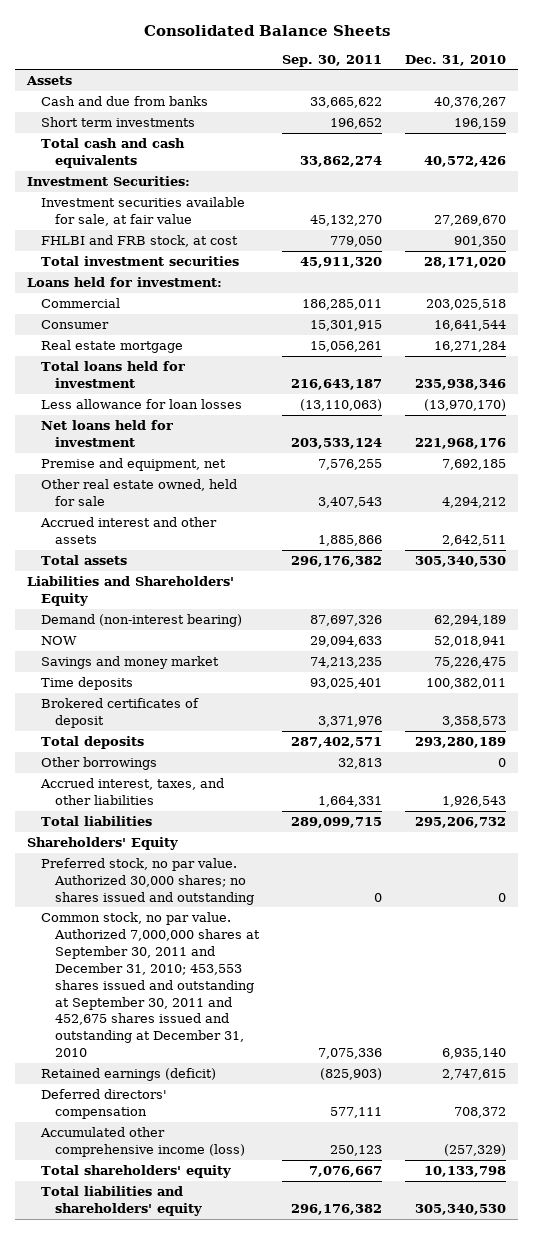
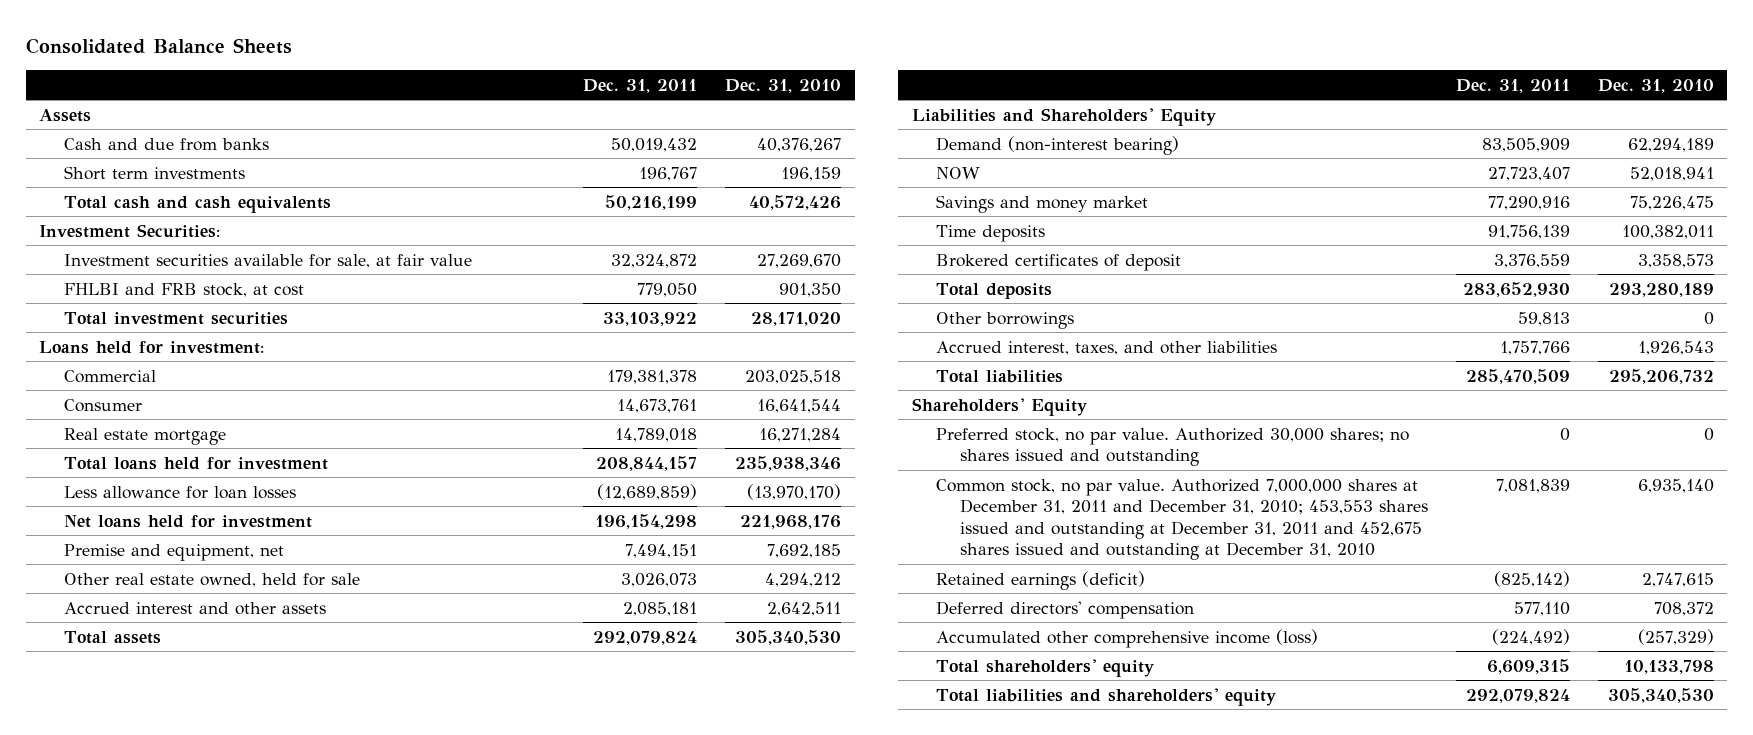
[282,54,383,67] Sep. 30, 2011 -> none
none -> [583,78,698,93] Dec. 31, 2011
[40,912,260,1058] Common stock, no par value. Authorized 7,000,000 shares at September 30, 2011 and December 31, 2010; 453,553 shares issued and outstanding at September 30, 2011 and 452,675 shares issued and outstanding at December 31, 2010 -> [936,478,1429,561] Common stock, no par value. Authorized 7,000,000 shares at December 31, 2011 and December 31, 2010; 453,553 shares issued and outstanding at December 31, 2011 and 452,675 shares issued and outstanding at December 31, 2010

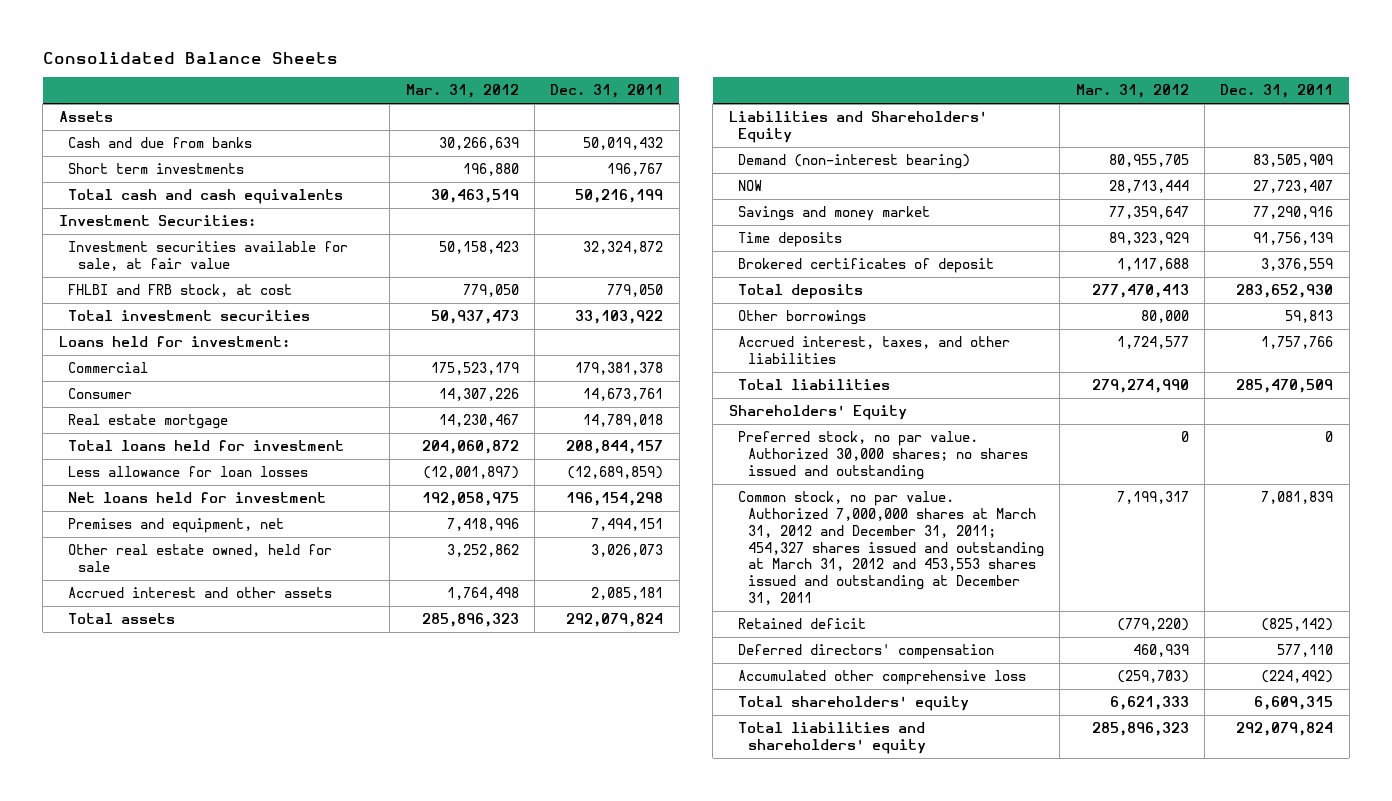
[725,78,842,93] Dec. 31, 2010 -> none
none -> [405,84,519,99] Mar. 31, 2012
[63,543,284,561] Premise and equipment, net -> [68,518,285,534] Premises and equipment, net
[936,478,1429,561] Common stock, no par value. Authorized 7,000,000 shares at December 31, 2011 and December 31, 2010; 453,553 shares issued and outstanding at December 31, 2011 and 452,675 shares issued and outstanding at December 31, 2010 -> [738,491,1044,606] Common stock, no par value. Authorized 7,000,000 shares at March 31, 2012 and December 31, 2011; 454,327 shares issued and outstanding at March 31, 2012 and 453,553 shares issued and outstanding at December 31, 2011
[936,570,1146,590] Retained earnings (deficit) -> [738,618,867,630] Retained deficit
[936,628,1319,648] Accumulated other comprehensive income (loss) -> [738,670,1027,686] Accumulated other comprehensive loss

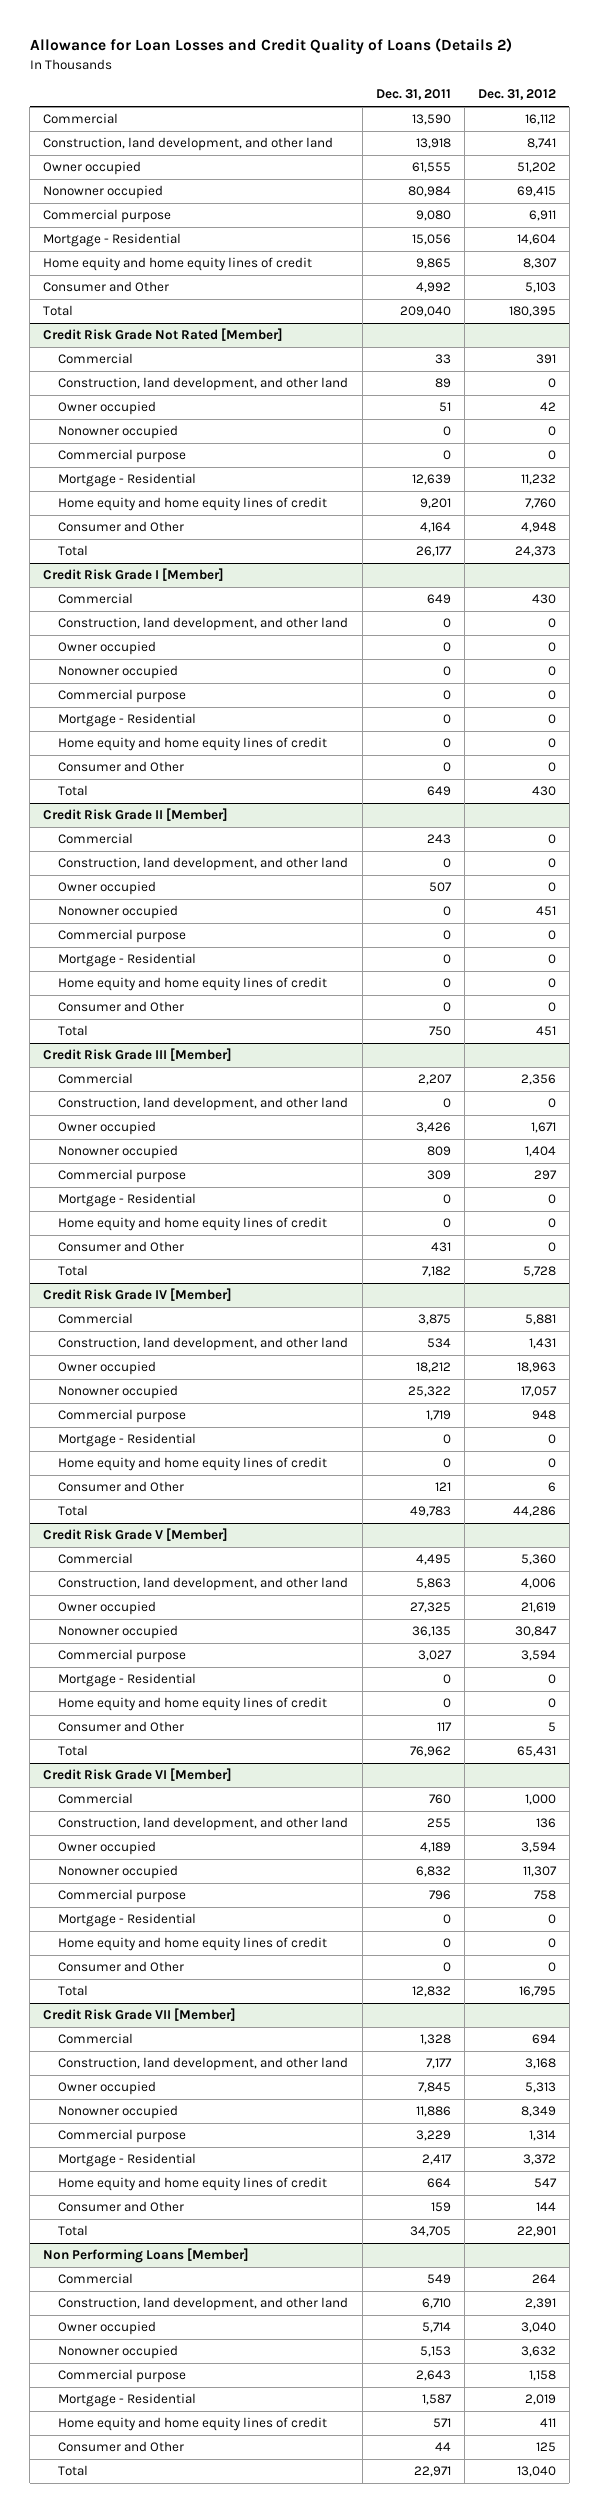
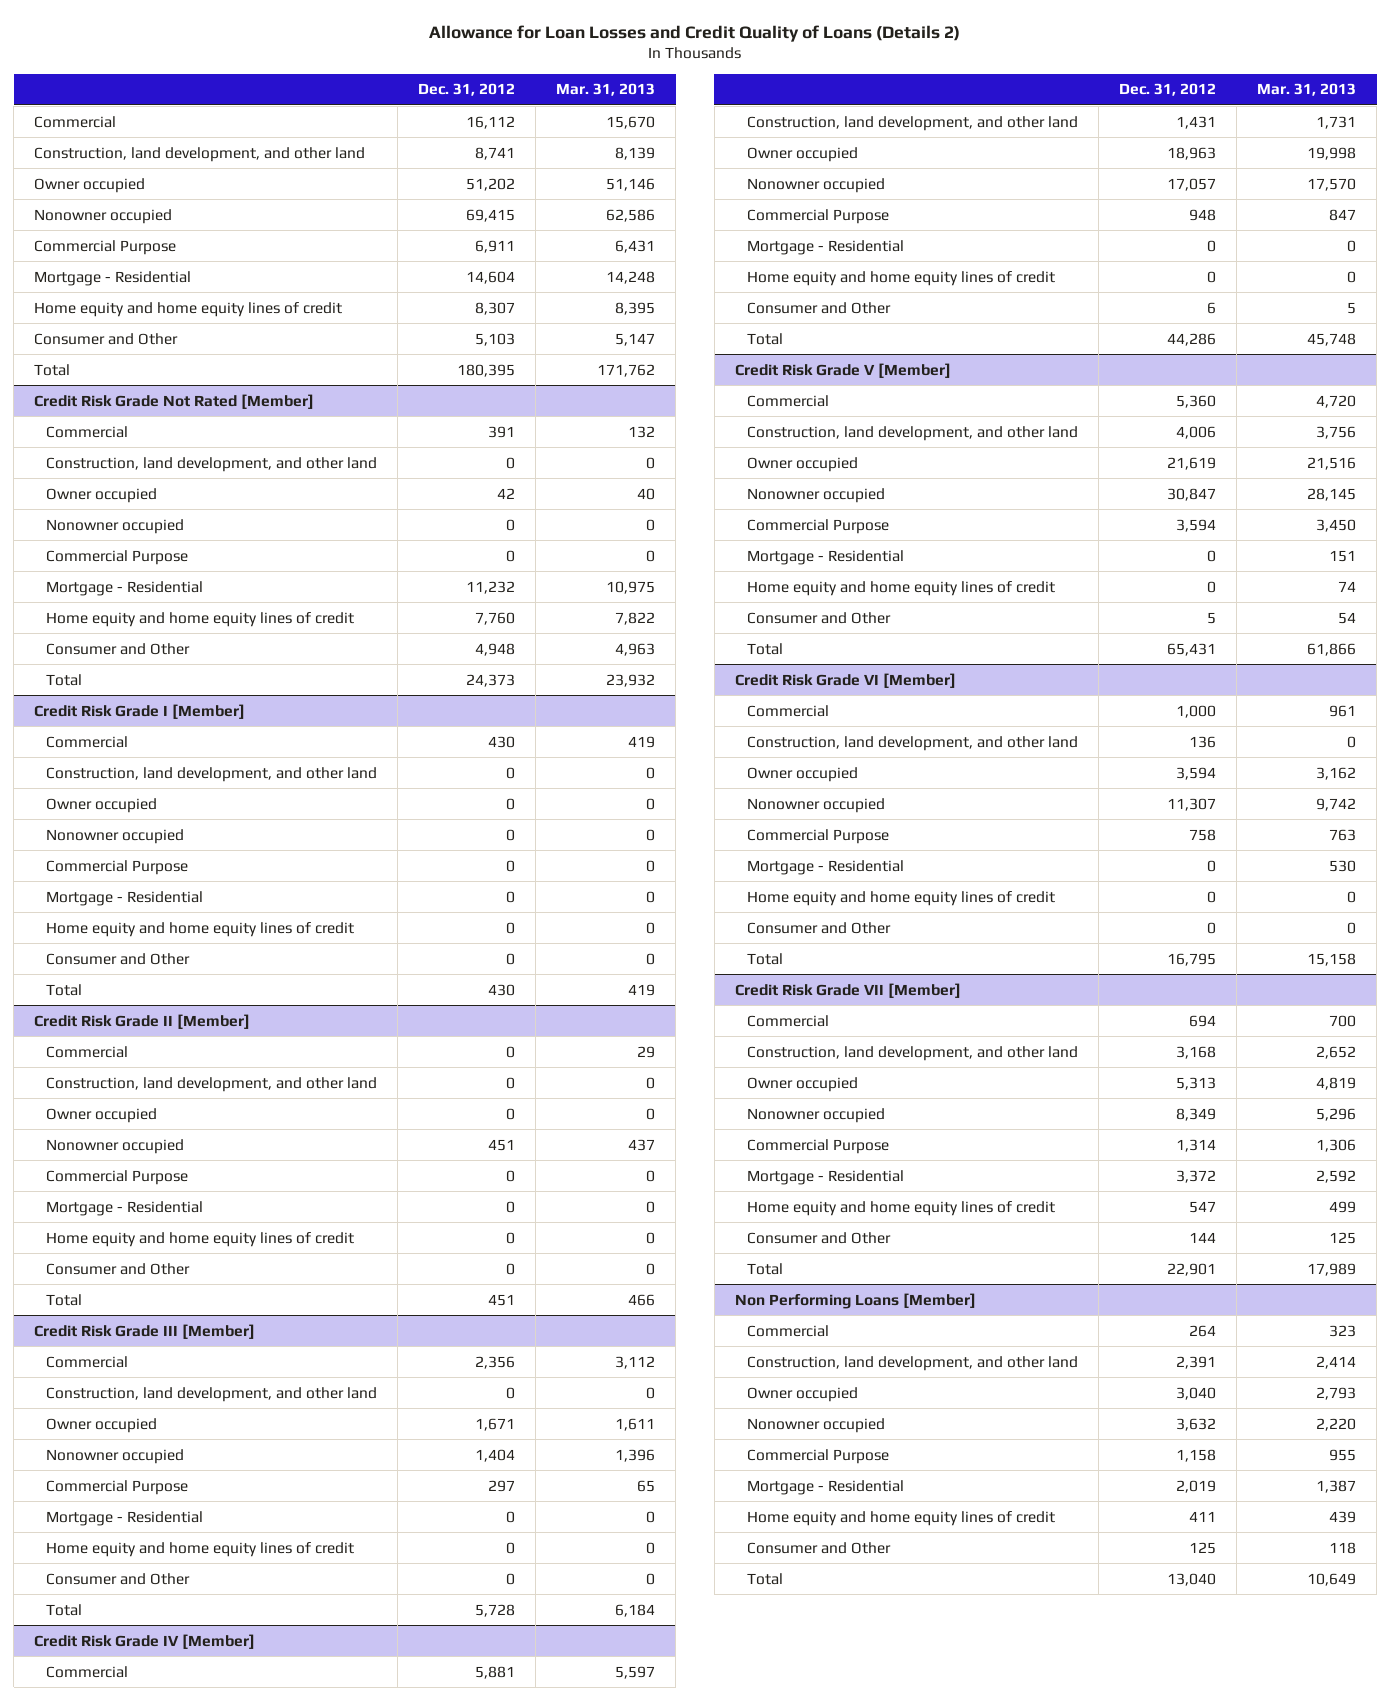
[375,89,451,101] Dec. 31, 2011 -> none
none -> [556,83,656,97] Mar. 31, 2013
[43,209,172,224] Commercial purpose -> [34,239,177,255] Commercial Purpose
[58,449,187,464] Commercial purpose -> [46,549,189,565] Commercial Purpose
[58,689,187,704] Commercial purpose -> [46,859,189,875] Commercial Purpose
[58,929,187,944] Commercial purpose -> [46,1169,189,1185] Commercial Purpose
[58,1169,187,1184] Commercial purpose -> [46,1479,189,1495] Commercial Purpose
[58,1409,187,1424] Commercial purpose -> [747,208,890,224] Commercial Purpose
[58,1649,187,1664] Commercial purpose -> [747,518,890,534] Commercial Purpose
[58,1889,187,1904] Commercial purpose -> [747,828,890,844] Commercial Purpose
[58,2129,187,2144] Commercial purpose -> [747,1138,890,1154] Commercial Purpose
[58,2369,187,2384] Commercial purpose -> [747,1448,890,1464] Commercial Purpose

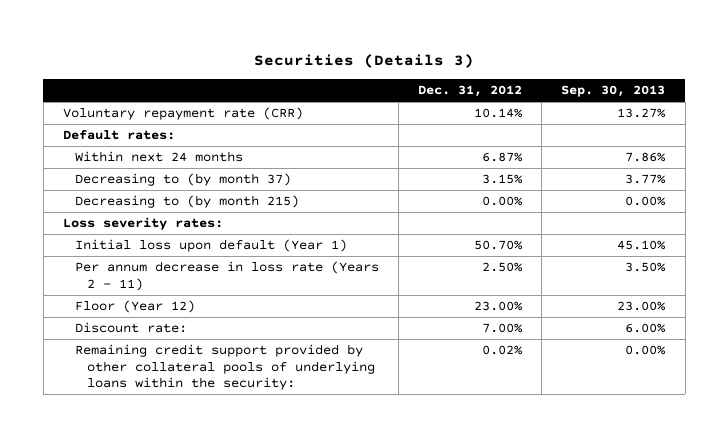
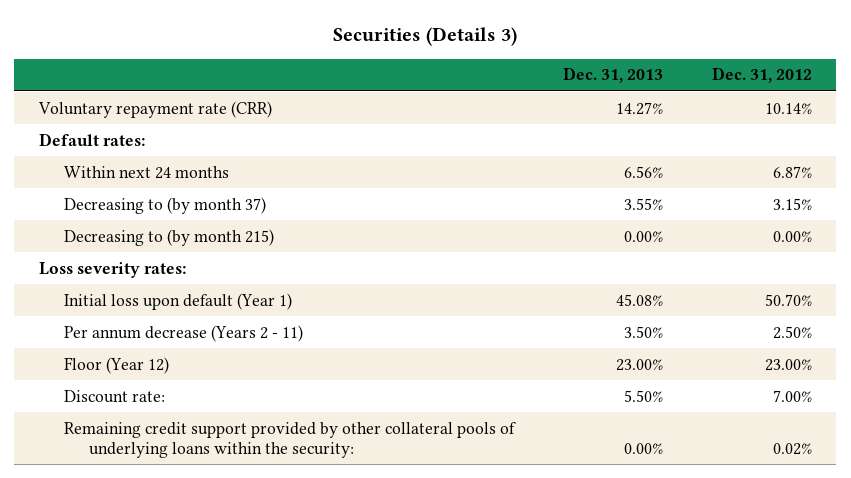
[561,85,666,98] Sep. 30, 2013 -> none
none -> [562,67,663,84] Dec. 31, 2013
[75,261,380,291] Per annum decrease in loss rate (Years 2 - 11) -> [63,324,303,342] Per annum decrease (Years 2 - 11)

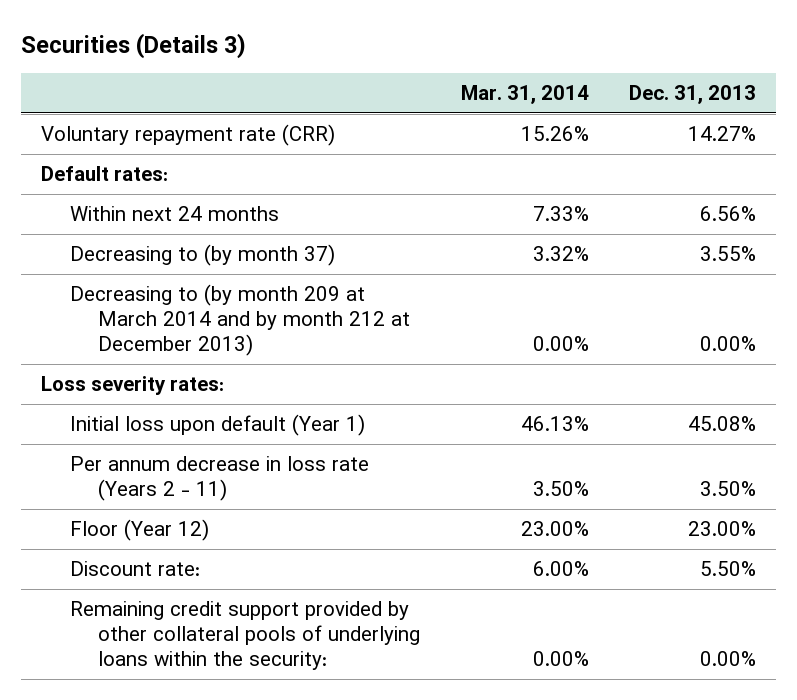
[711,67,812,84] Dec. 31, 2012 -> none
none -> [460,85,589,105] Mar. 31, 2014
[63,228,274,246] Decreasing to (by month 215) -> [69,284,411,357] Decreasing to (by month 209 at March 2014 and by month 212 at December 2013)
[63,324,303,342] Per annum decrease (Years 2 - 11) -> [69,456,369,502] Per annum decrease in loss rate (Years 2 - 11)

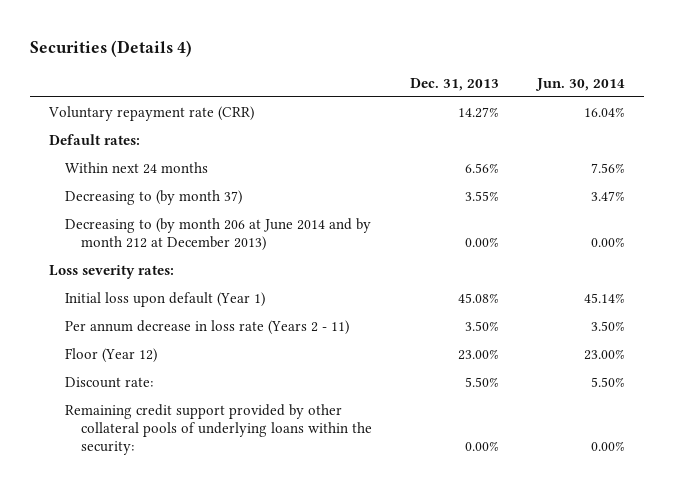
[20,32,246,59] Securities (Details 3) -> [29,40,192,58] Securities (Details 4)
[460,85,589,105] Mar. 31, 2014 -> none
none -> [534,77,625,91] Jun. 30, 2014
[69,284,411,357] Decreasing to (by month 209 at March 2014 and by month 212 at December 2013) -> [65,218,372,252] Decreasing to (by month 206 at June 2014 and by month 212 at December 2013)

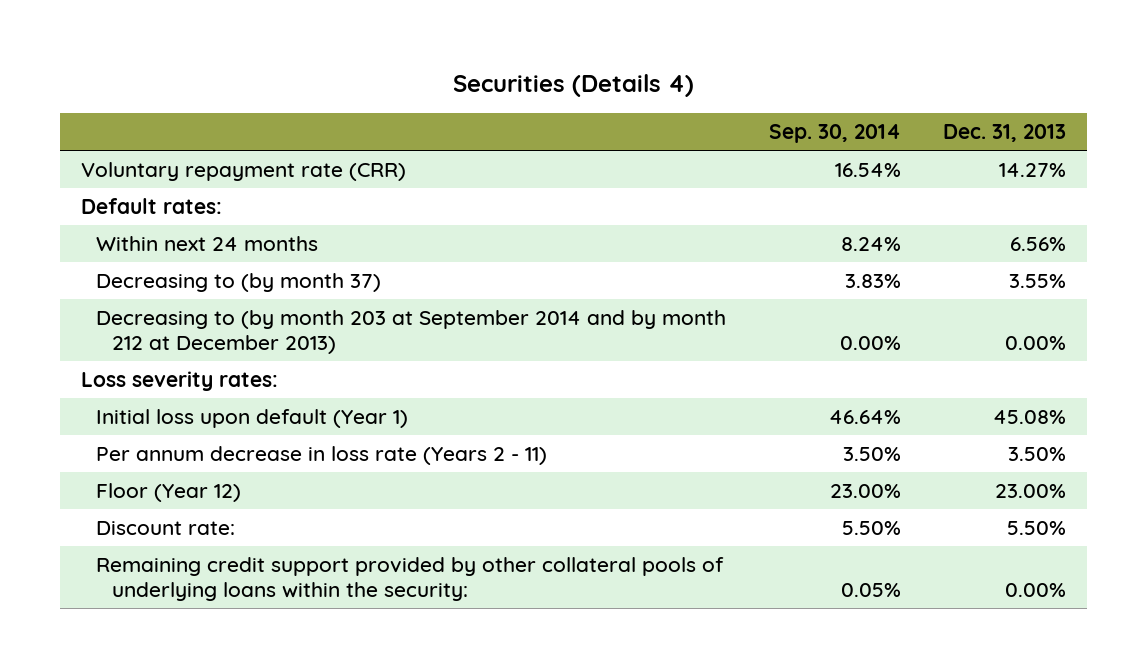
[534,77,625,91] Jun. 30, 2014 -> none
none -> [768,124,901,144] Sep. 30, 2014
[65,218,372,252] Decreasing to (by month 206 at June 2014 and by month 212 at December 2013) -> [96,309,727,354] Decreasing to (by month 203 at September 2014 and by month 212 at December 2013)

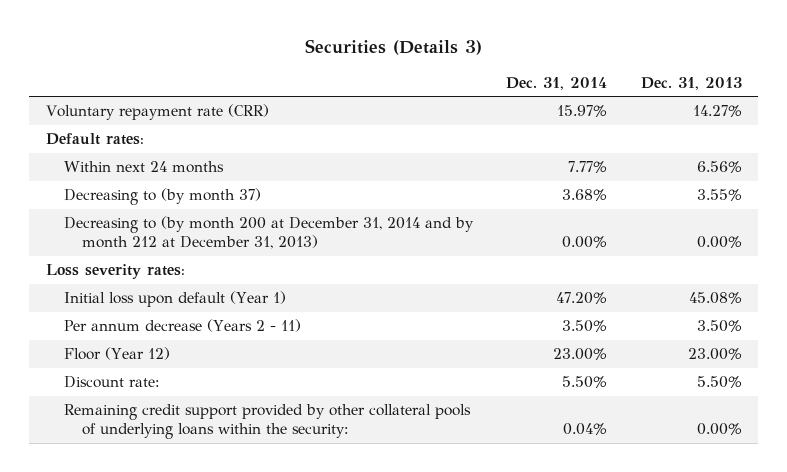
[452,74,694,98] Securities (Details 4) -> [304,39,482,56] Securities (Details 3)
[768,124,901,144] Sep. 30, 2014 -> none
none -> [506,77,608,91] Dec. 31, 2014
[96,309,727,354] Decreasing to (by month 203 at September 2014 and by month 212 at December 2013) -> [63,216,474,250] Decreasing to (by month 200 at December 31, 2014 and by month 212 at December 31, 2013)
[96,445,548,465] Per annum decrease in loss rate (Years 2 - 11) -> [63,319,301,333] Per annum decrease (Years 2 - 11)

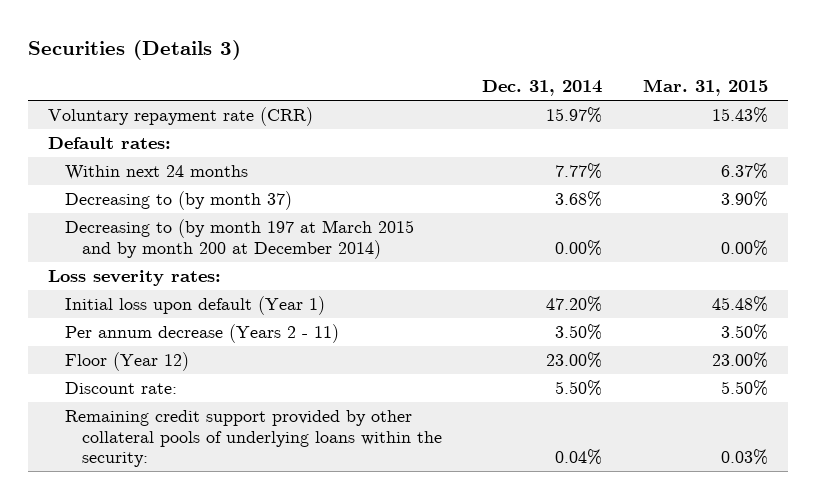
[640,77,742,91] Dec. 31, 2013 -> none
none -> [642,79,768,97] Mar. 31, 2015
[63,216,474,250] Decreasing to (by month 200 at December 31, 2014 and by month 212 at December 31, 2013) -> [64,219,414,259] Decreasing to (by month 197 at March 2015 and by month 200 at December 2014)

